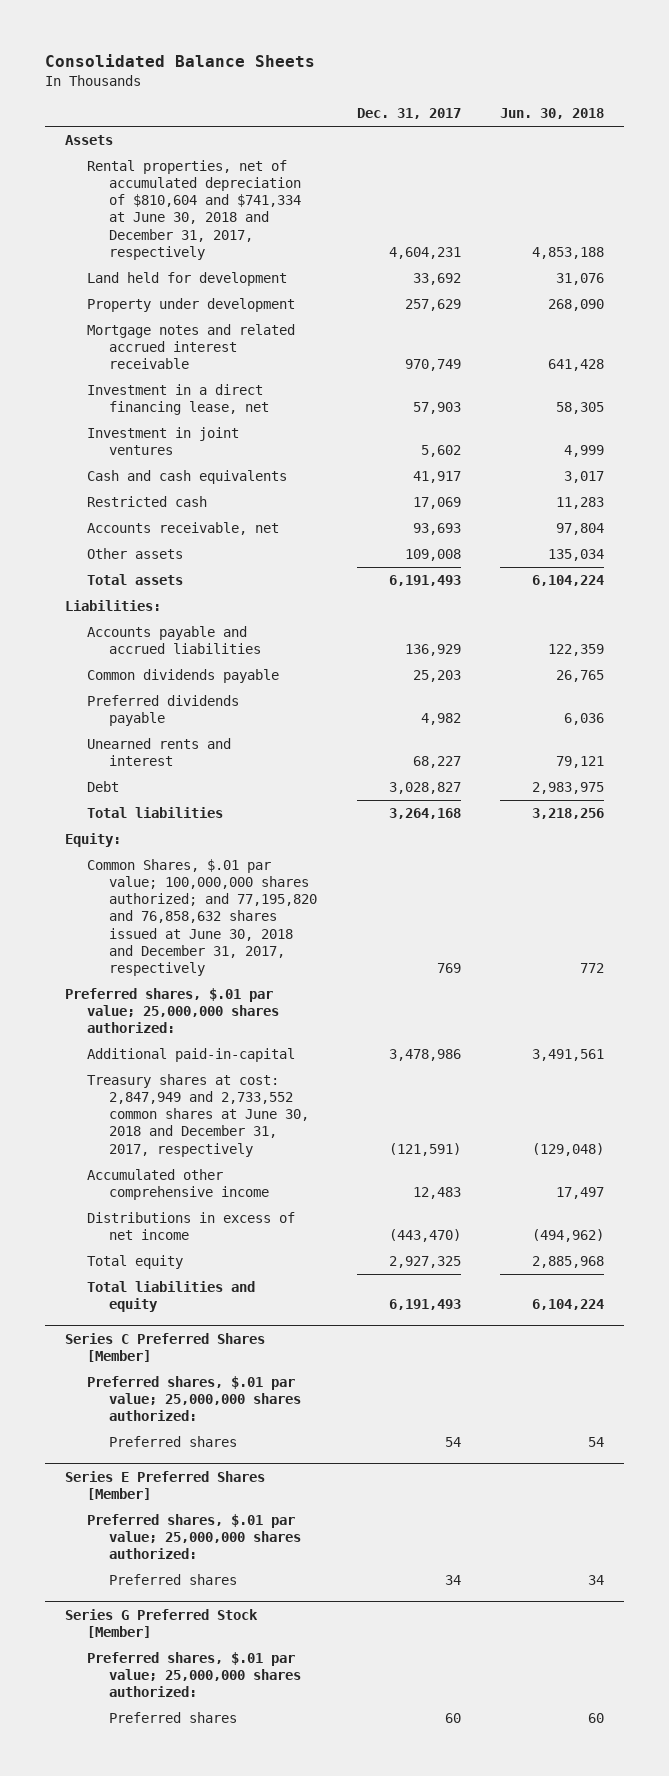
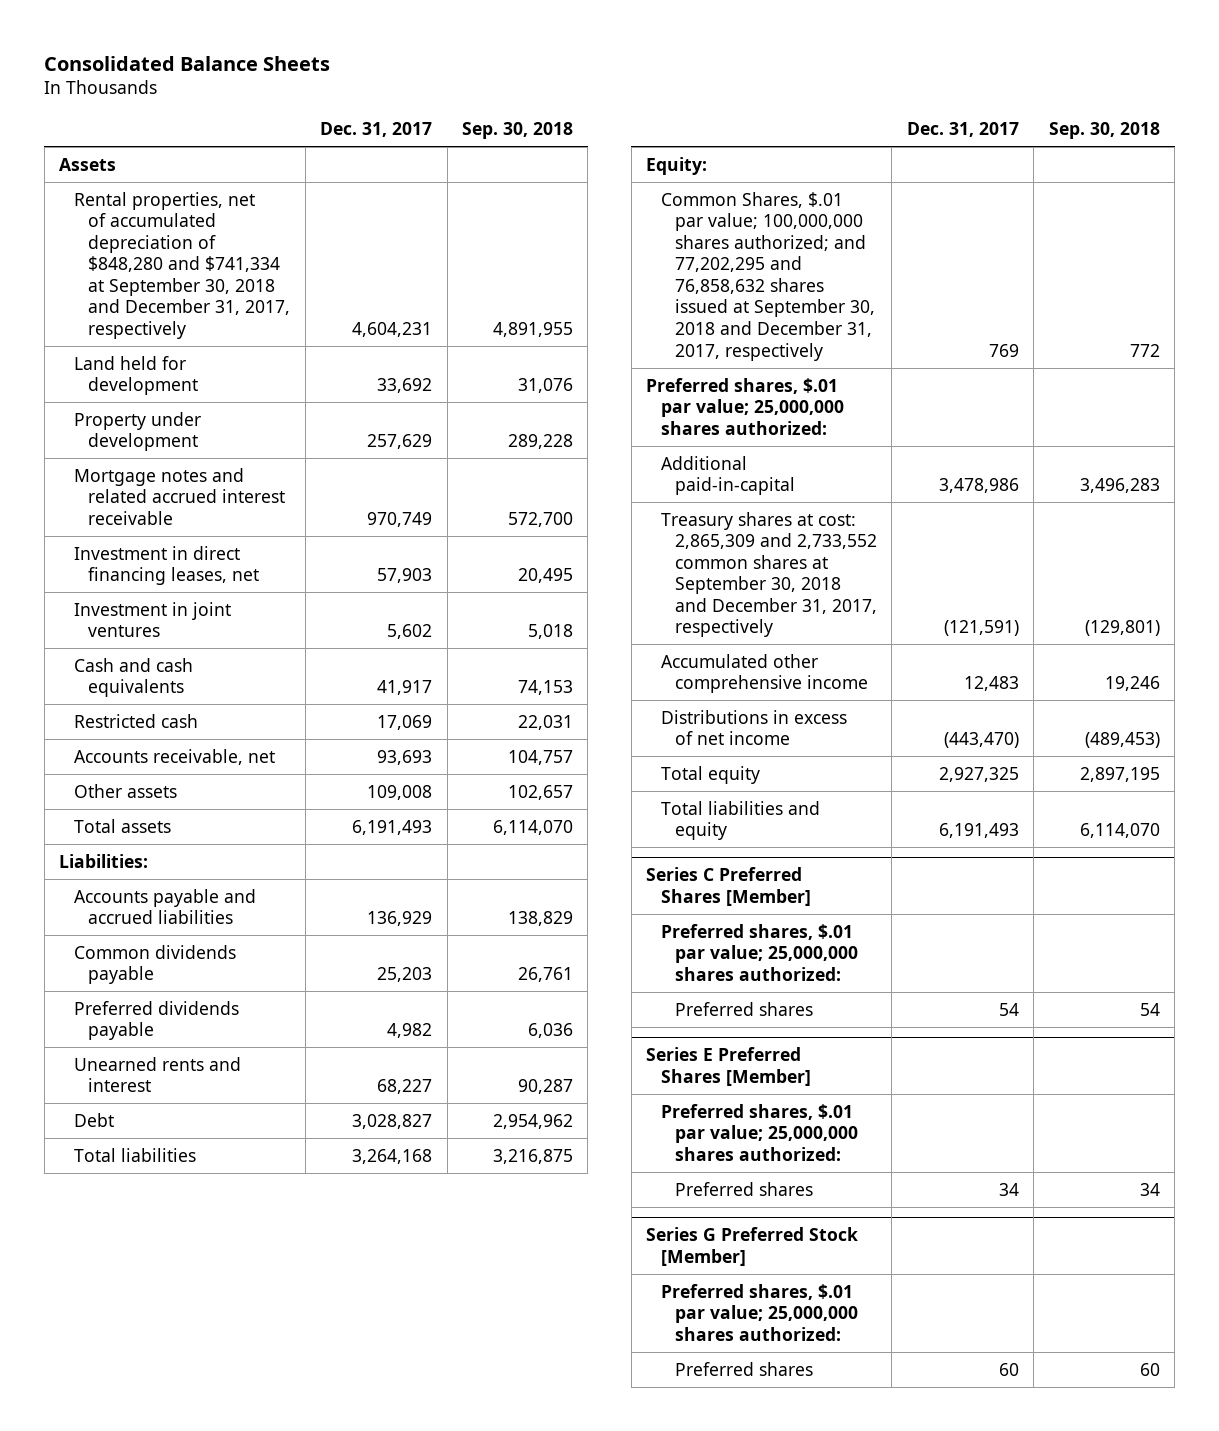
[499,108,604,120] Jun. 30, 2018 -> none
none -> [462,122,574,140] Sep. 30, 2018
[87,160,302,260] Rental properties, net of accumulated depreciation of $810,604 and $741,334 at June 30, 2018 and December 31, 2017, respectively -> [73,191,291,339] Rental properties, net of accumulated depreciation of $848,280 and $741,334 at September 30, 2018 and December 31, 2017, respectively
[87,384,270,416] Investment in a direct financing lease, net -> [73,545,260,586] Investment in direct financing leases, net
[87,859,318,976] Common Shares, $.01 par value; 100,000,000 shares authorized; and 77,195,820 and 76,858,632 shares issued at June 30, 2018 and December 31, 2017, respectively -> [660,191,876,361] Common Shares, $.01 par value; 100,000,000 shares authorized; and 77,202,295 and 76,858,632 shares issued at September 30, 2018 and December 31, 2017, respectively
[87,1074,310,1157] Treasury shares at cost: 2,847,949 and 2,733,552 common shares at June 30, 2018 and December 31, 2017, respectively -> [660,511,878,638] Treasury shares at cost: 2,865,309 and 2,733,552 common shares at September 30, 2018 and December 31, 2017, respectively

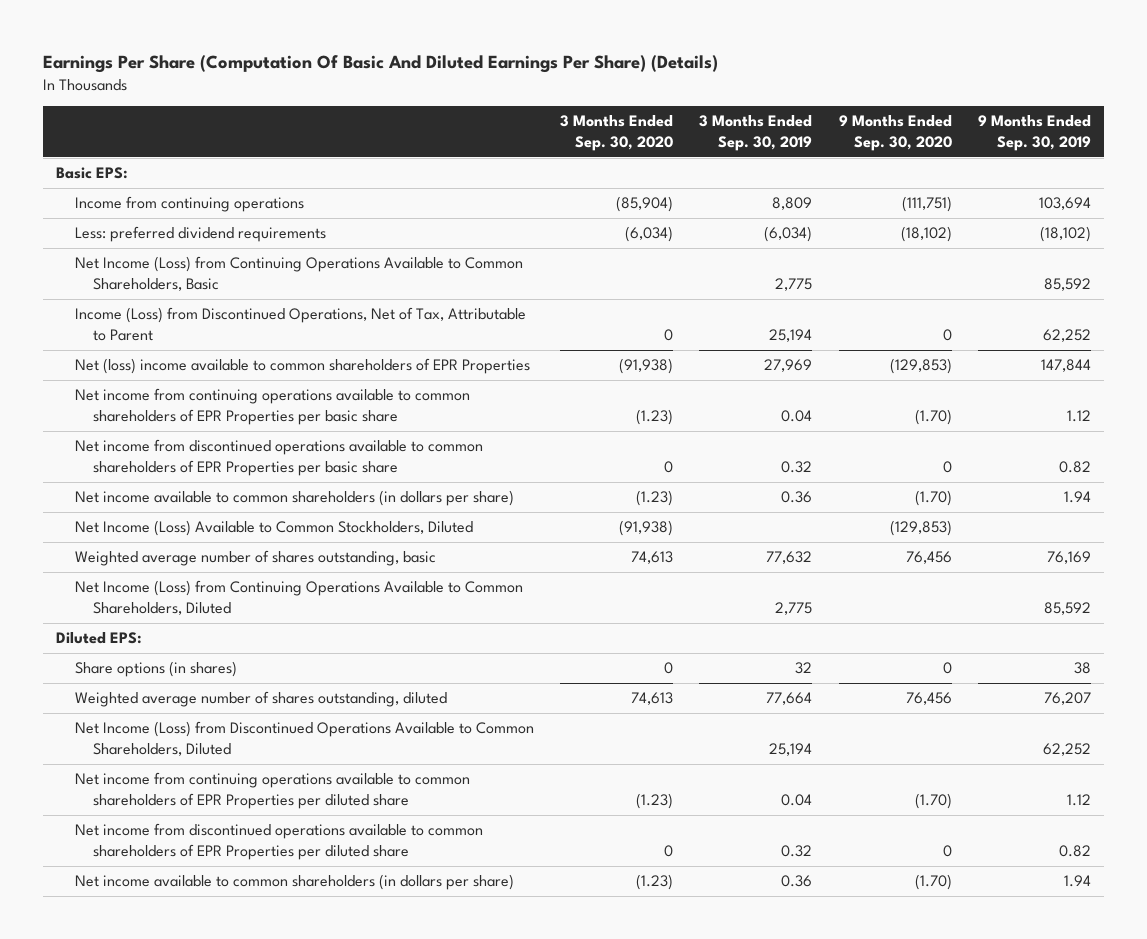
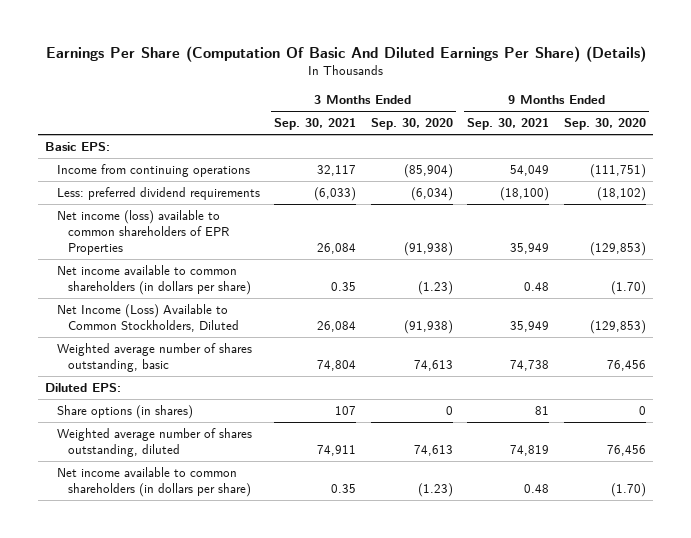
[699,115,813,151] 3 Months Ended Sep. 30, 2019 -> none
[977,115,1091,151] 9 Months Ended Sep. 30, 2019 -> none
none -> [274,118,357,131] Sep. 30, 2021
none -> [467,118,550,131] Sep. 30, 2021
[74,256,523,291] Net Income (Loss) from Continuing Operations Available to Common Shareholders, Basic -> none
[74,307,526,341] Income (Loss) from Discontinued Operations, Net of Tax, Attributable to Parent -> none
[74,388,470,425] Net income from continuing operations available to common shareholders of EPR Properties per basic share -> none
[74,439,483,476] Net income from discontinued operations available to common shareholders of EPR Properties per basic share -> none
[74,358,530,375] Net (loss) income available to common shareholders of EPR Properties -> [56,210,231,256] Net income (loss) available to common shareholders of EPR Properties
[74,580,523,615] Net Income (Loss) from Continuing Operations Available to Common Shareholders, Diluted -> none
[74,721,534,756] Net Income (Loss) from Discontinued Operations Available to Common Shareholders, Diluted -> none
[74,772,470,809] Net income from continuing operations available to common shareholders of EPR Properties per diluted share -> none
[74,823,483,860] Net income from discontinued operations available to common shareholders of EPR Properties per diluted share -> none

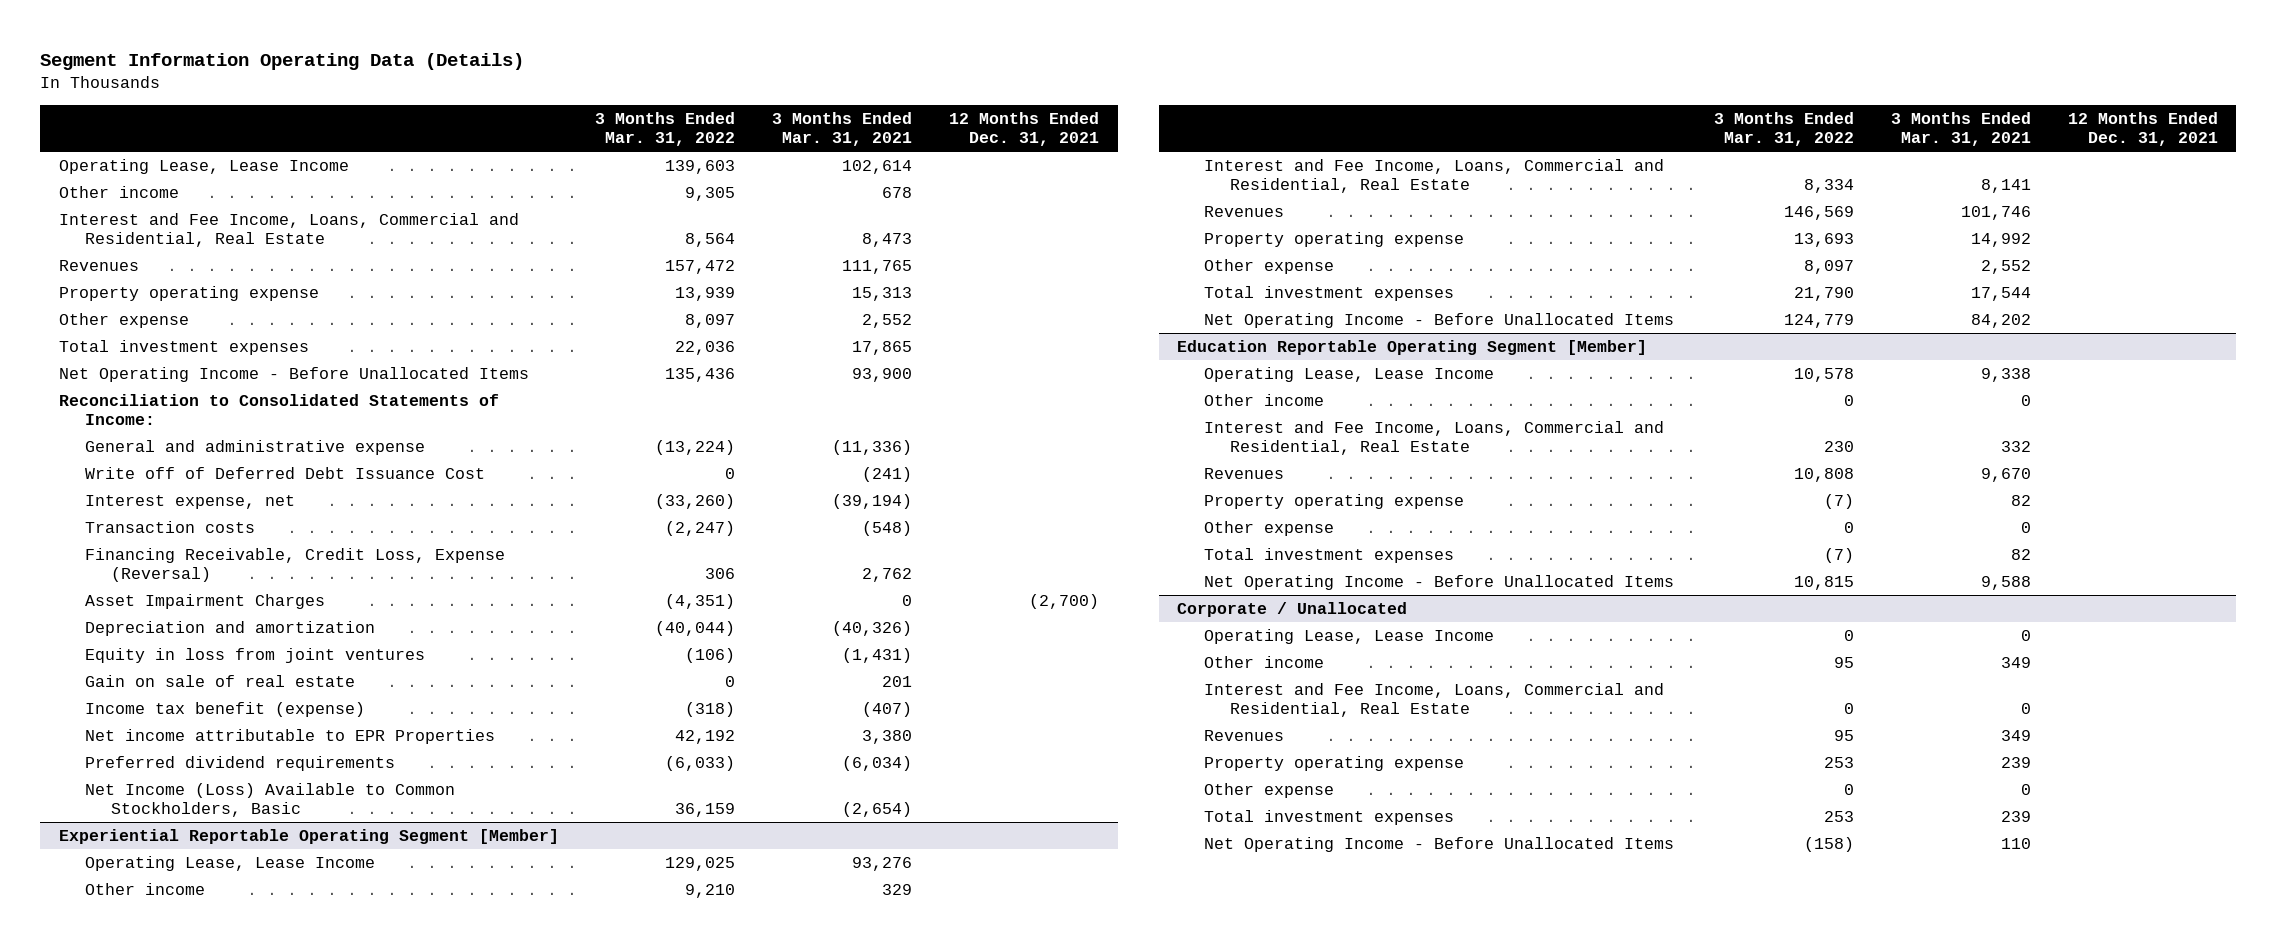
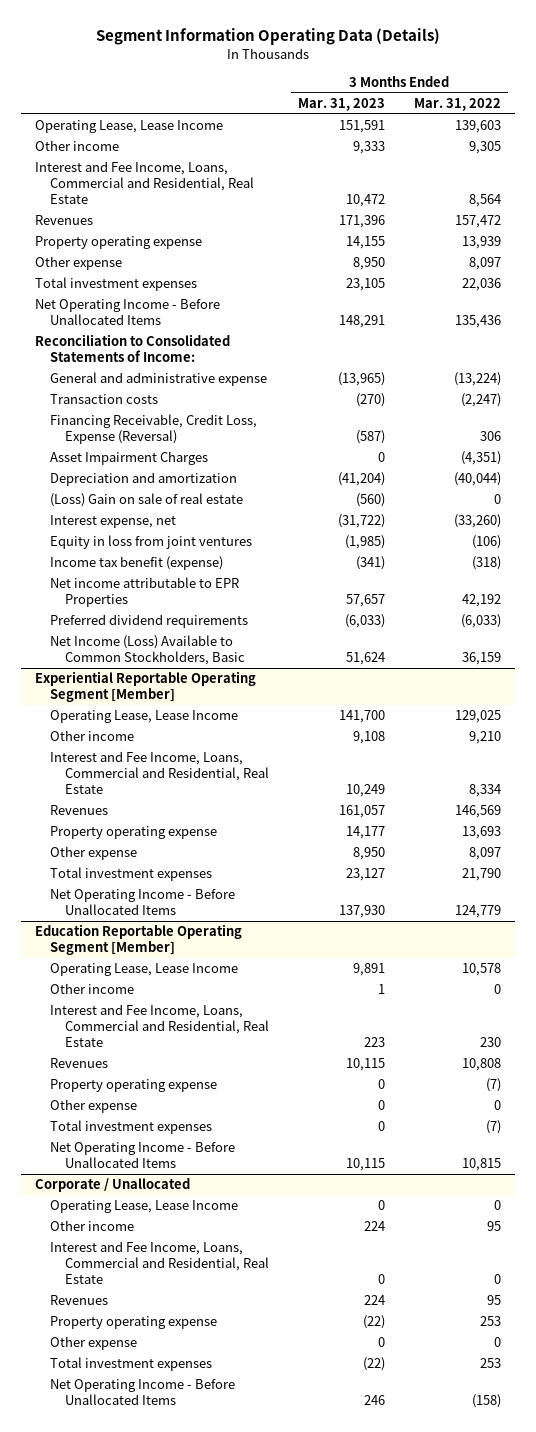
[772,111,913,147] 3 Months Ended Mar. 31, 2021 -> none
[949,111,1100,147] 12 Months Ended Dec. 31, 2021 -> none
none -> [298,98,386,112] Mar. 31, 2023
[84,466,485,479] Write off of Deferred Debt Issuance Cost -> none
none -> [50,493,244,508] (Loss) Gain on sale of real estate
[84,494,295,509] Interest expense, net -> [50,515,177,529] Interest expense, net
[84,674,355,687] Gain on sale of real estate -> none

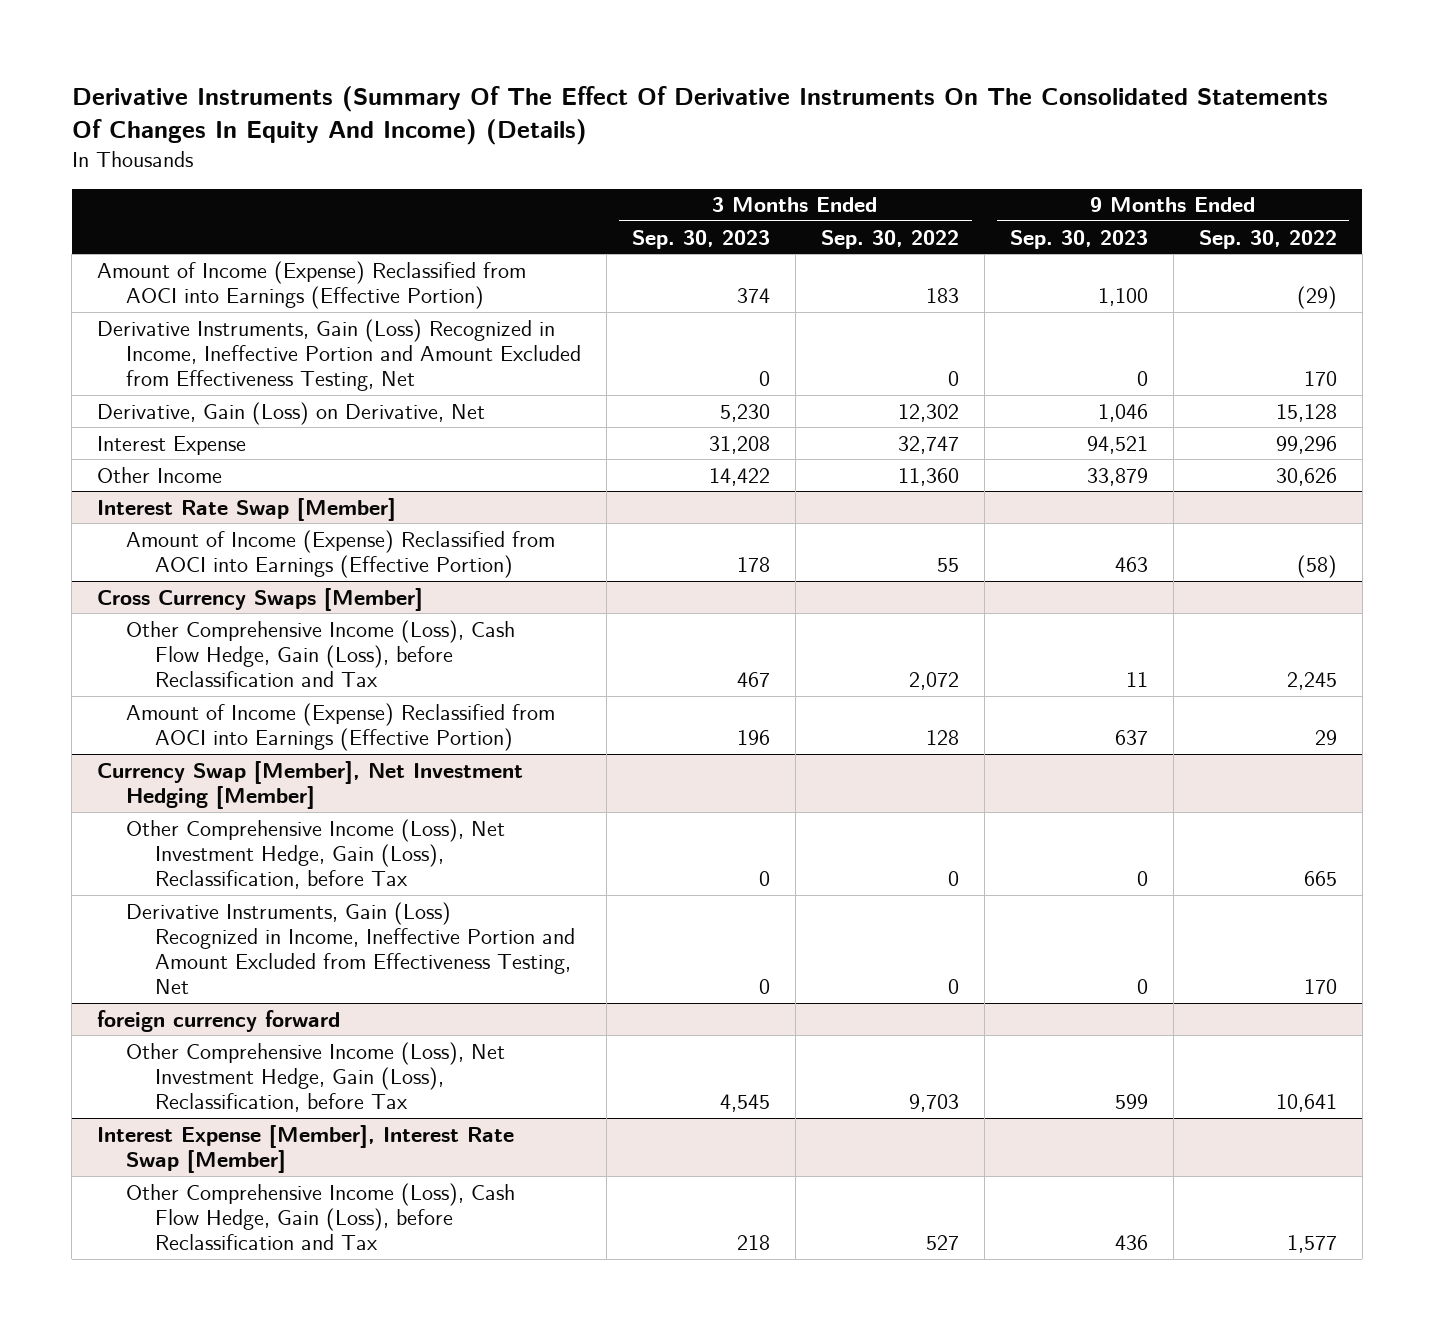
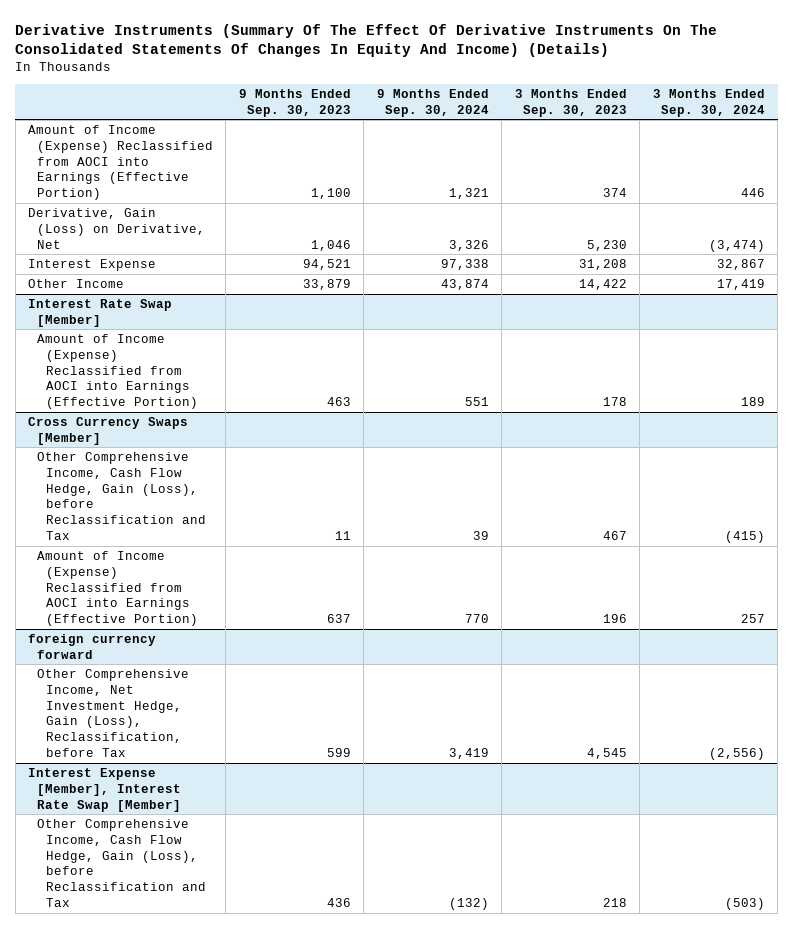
[820,229,959,249] Sep. 30, 2022 -> none
[1198,229,1337,249] Sep. 30, 2022 -> none
none -> [376,89,489,117] 9 Months Ended Sep. 30, 2024
none -> [652,89,765,117] 3 Months Ended Sep. 30, 2024
[97,318,582,392] Derivative Instruments, Gain (Loss) Recognized in Income, Ineffective Portion and Amount Excluded from Effectiveness Testing, Net -> none
[126,619,516,688] Other Comprehensive Income (Loss), Cash Flow Hedge, Gain (Loss), before Reclassification and Tax -> [37,451,206,541] Other Comprehensive Income, Cash Flow Hedge, Gain (Loss), before Reclassification and Tax
[97,760,524,809] Currency Swap [Member], Net Investment Hedging [Member] -> none
[126,818,506,890] Other Comprehensive Income (Loss), Net Investment Hedge, Gain (Loss), Reclassification, before Tax -> none
[126,901,575,995] Derivative Instruments, Gain (Loss) Recognized in Income, Ineffective Portion and Amount Excluded from Effectiveness Testing, Net -> none
[126,1041,506,1113] Other Comprehensive Income (Loss), Net Investment Hedge, Gain (Loss), Reclassification, before Tax -> [37,668,190,758] Other Comprehensive Income, Net Investment Hedge, Gain (Loss), Reclassification, before Tax
[126,1182,516,1251] Other Comprehensive Income (Loss), Cash Flow Hedge, Gain (Loss), before Reclassification and Tax -> [37,818,206,908] Other Comprehensive Income, Cash Flow Hedge, Gain (Loss), before Reclassification and Tax

